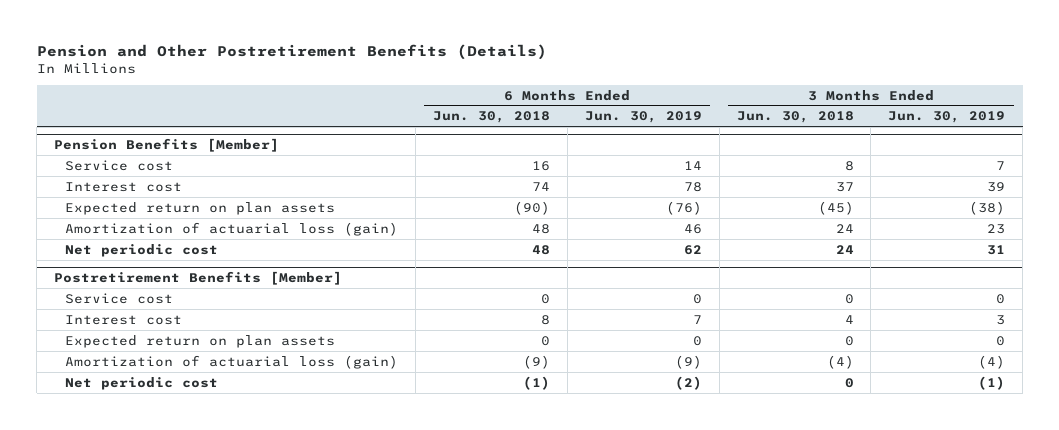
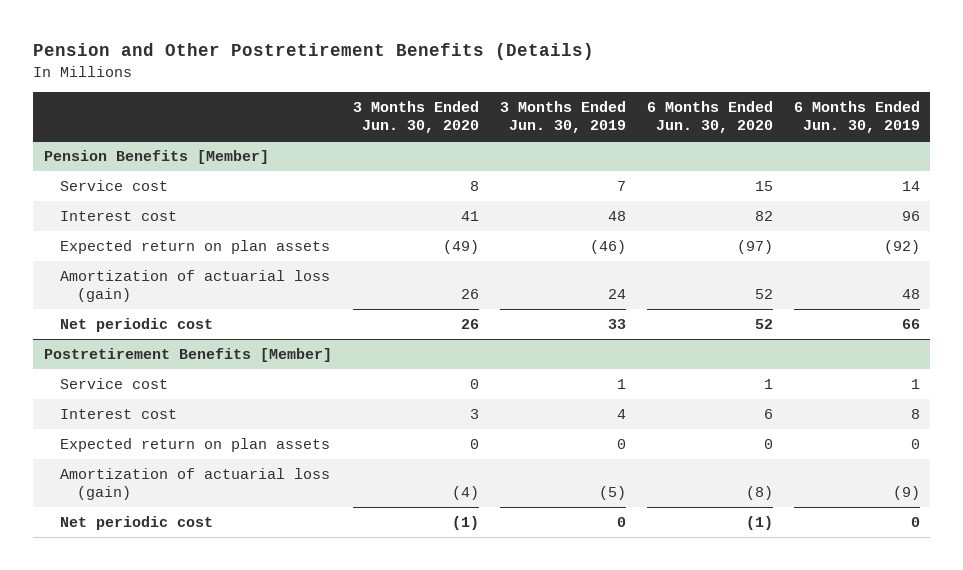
[433,111,551,124] Jun. 30, 2018 -> none
[736,111,854,124] Jun. 30, 2018 -> none
none -> [352,100,479,134] 3 Months Ended Jun. 30, 2020
none -> [646,100,773,134] 6 Months Ended Jun. 30, 2020
[683,181,702,192] 78 -> [901,210,920,221] 96
[987,181,1006,192] 39 -> [607,210,626,221] 48
[665,200,702,215] (76) -> [883,239,920,254] (92)
[969,200,1006,215] (38) -> [589,239,626,254] (46)
[683,223,702,234] 46 -> [901,289,920,300] 48
[987,223,1006,234] 23 -> [607,289,626,300] 24
[683,244,702,255] 62 -> [901,318,920,329] 66
[987,244,1006,255] 31 -> [607,318,626,329] 33
[692,293,702,304] 0 -> [910,378,920,389] 1
[996,293,1006,304] 0 -> [616,378,626,389] 1
[692,314,702,324] 7 -> [910,408,920,419] 8
[996,314,1006,325] 3 -> [616,408,626,419] 4
[978,354,1006,369] (4) -> [598,486,626,501] (5)
[674,375,702,390] (2) -> [910,516,920,527] 0
[978,375,1006,390] (1) -> [616,516,626,527] 0

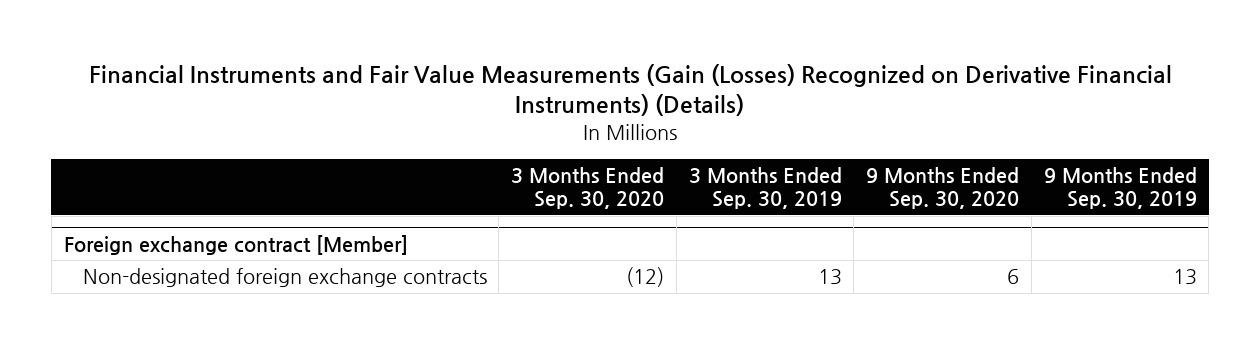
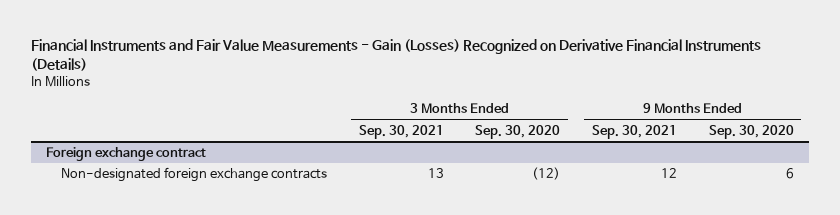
[89,63,1173,117] Financial Instruments and Fair Value Measurements (Gain (Losses) Recognized on Derivative Financial Instruments) (Details) -> [30,38,761,72] Financial Instruments and Fair Value Measurements - Gain (Losses) Recognized on Derivative Financial Instruments (Details)
[688,166,842,210] 3 Months Ended Sep. 30, 2019 -> none
[1043,166,1197,210] 9 Months Ended Sep. 30, 2019 -> none
none -> [358,124,444,139] Sep. 30, 2021
none -> [591,124,677,139] Sep. 30, 2021
[63,234,408,255] Foreign exchange contract [Member] -> [46,147,207,162] Foreign exchange contract

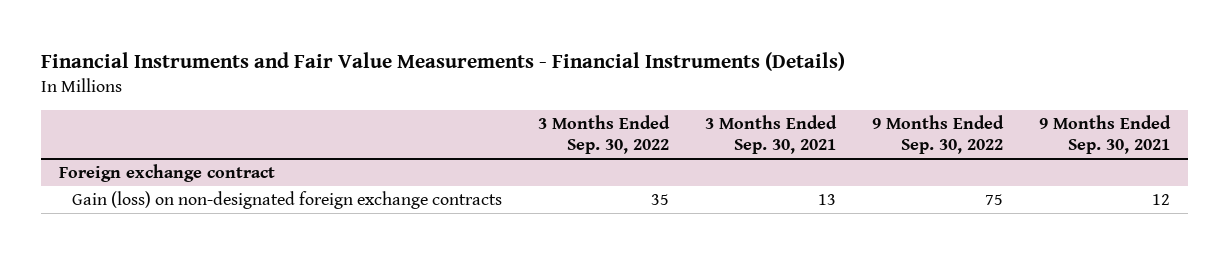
[30,38,761,72] Financial Instruments and Fair Value Measurements - Gain (Losses) Recognized on Derivative Financial Instruments (Details) -> [40,52,845,72] Financial Instruments and Fair Value Measurements - Financial Instruments (Details)
[475,124,561,139] Sep. 30, 2020 -> none
[708,124,794,139] Sep. 30, 2020 -> none
none -> [537,114,670,155] 3 Months Ended Sep. 30, 2022
none -> [871,114,1004,155] 9 Months Ended Sep. 30, 2022
[61,167,328,183] Non-designated foreign exchange contracts -> [71,191,502,210] Gain (loss) on non-designated foreign exchange contracts

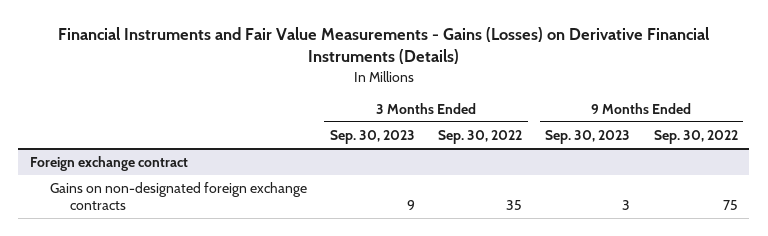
[40,52,845,72] Financial Instruments and Fair Value Measurements - Financial Instruments (Details) -> [57,27,709,65] Financial Instruments and Fair Value Measurements - Gains (Losses) on Derivative Financial Instruments (Details)
[704,114,837,155] 3 Months Ended Sep. 30, 2021 -> none
[1038,114,1171,155] 9 Months Ended Sep. 30, 2021 -> none
none -> [329,130,415,145] Sep. 30, 2023
none -> [545,130,631,145] Sep. 30, 2023
[71,191,502,210] Gain (loss) on non-designated foreign exchange contracts -> [49,182,307,210] Gains on non-designated foreign exchange contracts

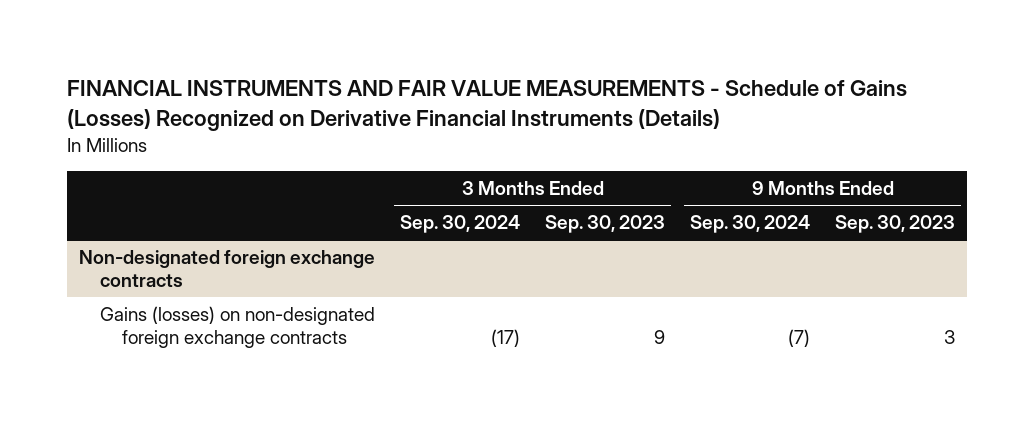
[57,27,709,65] Financial Instruments and Fair Value Measurements - Gains (Losses) on Derivative Financial Instruments (Details) -> [66,80,907,132] FINANCIAL INSTRUMENTS AND FAIR VALUE MEASUREMENTS - Schedule of Gains (Losses) Recognized on Derivative Financial Instruments (Details)
[438,130,523,145] Sep. 30, 2022 -> none
[653,130,738,145] Sep. 30, 2022 -> none
none -> [400,215,521,234] Sep. 30, 2024
none -> [690,215,811,234] Sep. 30, 2024
[29,156,188,172] Foreign exchange contract -> [79,250,376,288] Non-designated foreign exchange contracts
[49,182,307,210] Gains on non-designated foreign exchange contracts -> [100,306,376,349] Gains (losses) on non-designated foreign exchange contracts

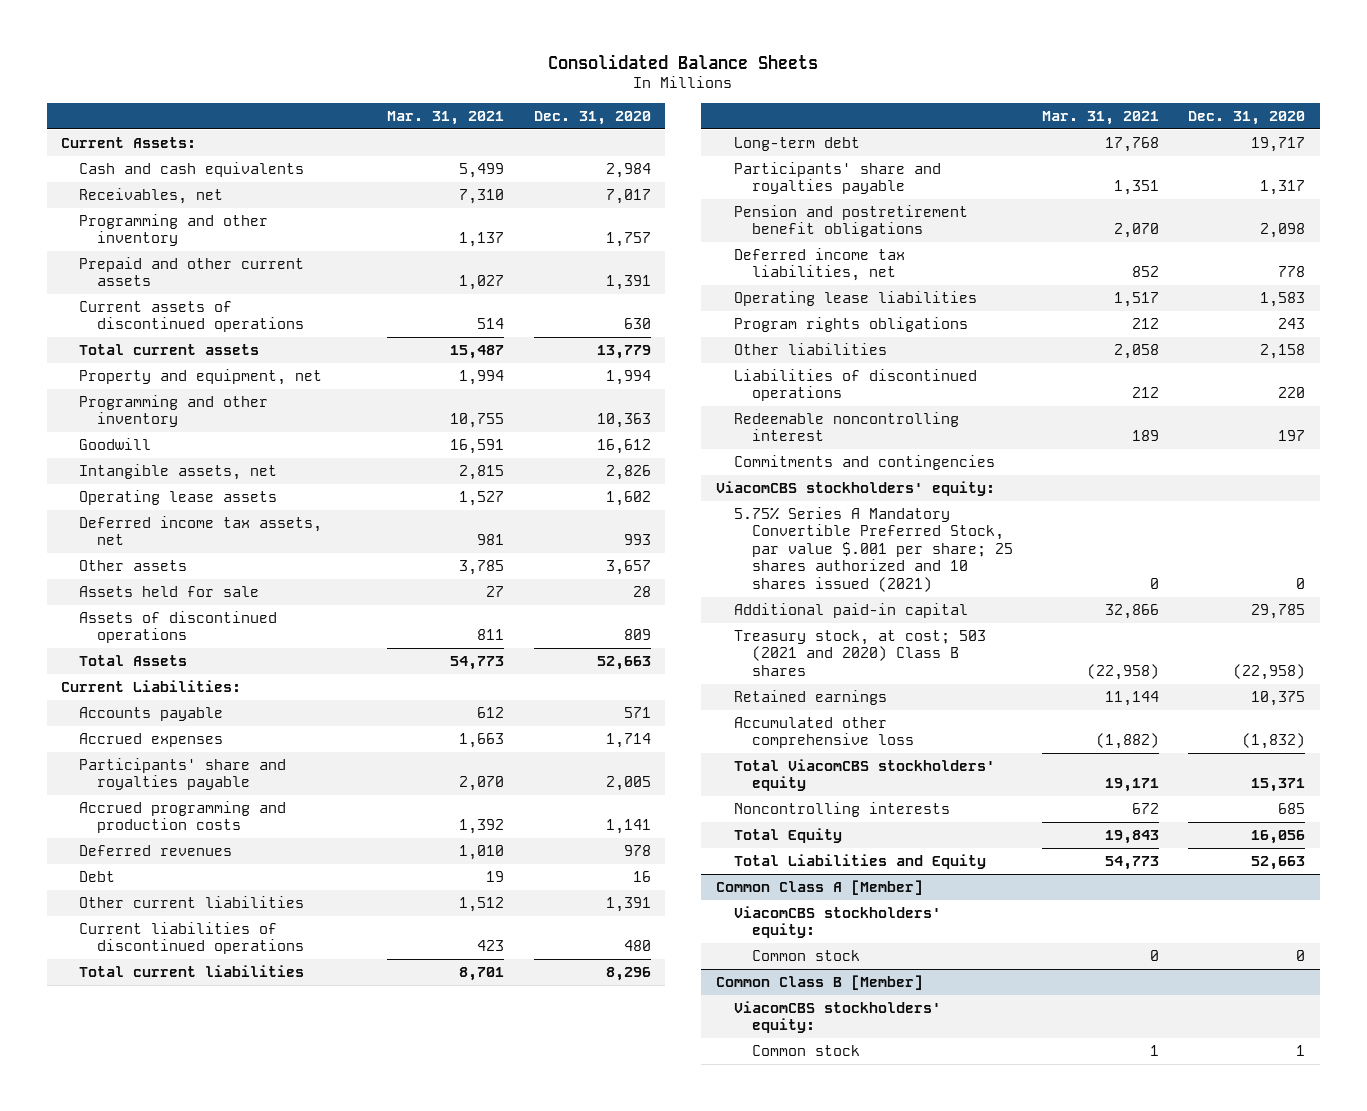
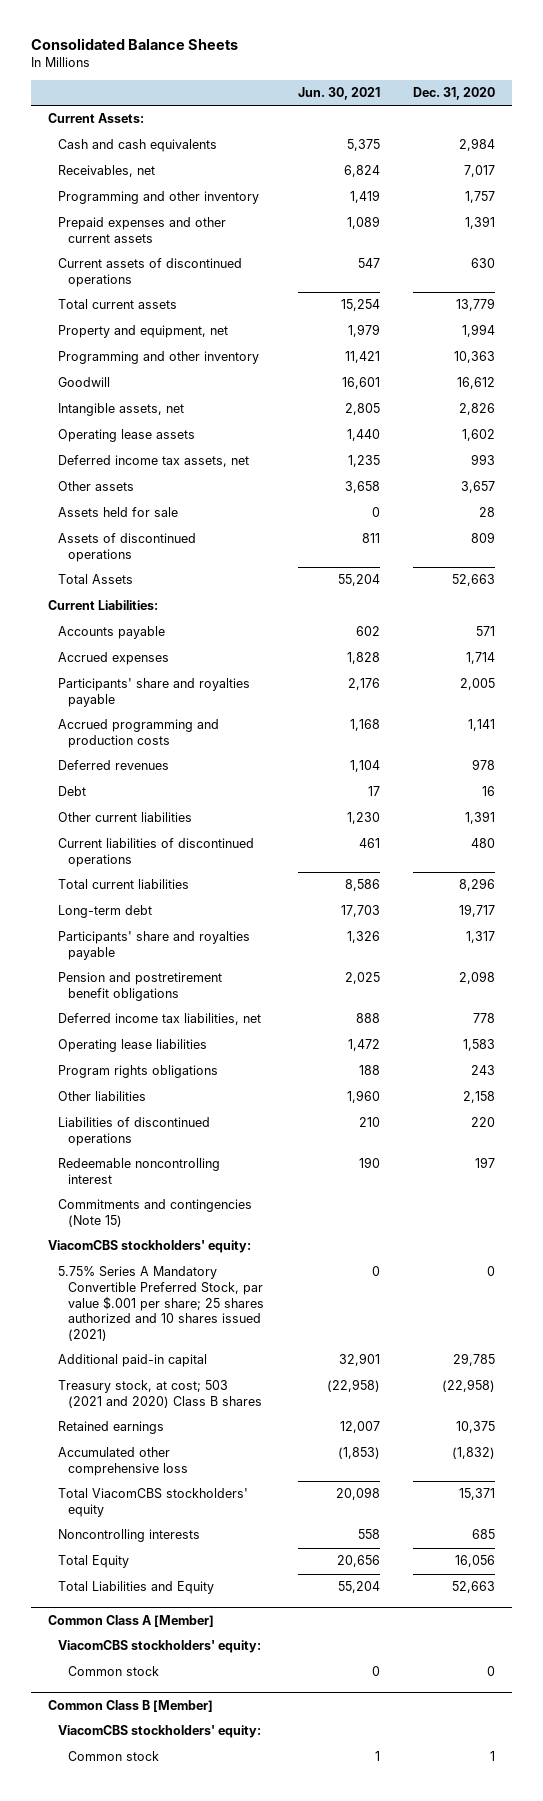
[387,110,505,125] Mar. 31, 2021 -> none
none -> [297,87,380,101] Jun. 30, 2021
[79,256,305,287] Prepaid and other current assets -> [57,217,226,244] Prepaid expenses and other current assets
[733,454,995,470] Commitments and contingencies -> [57,1199,252,1228] Commitments and contingencies (Note 15)

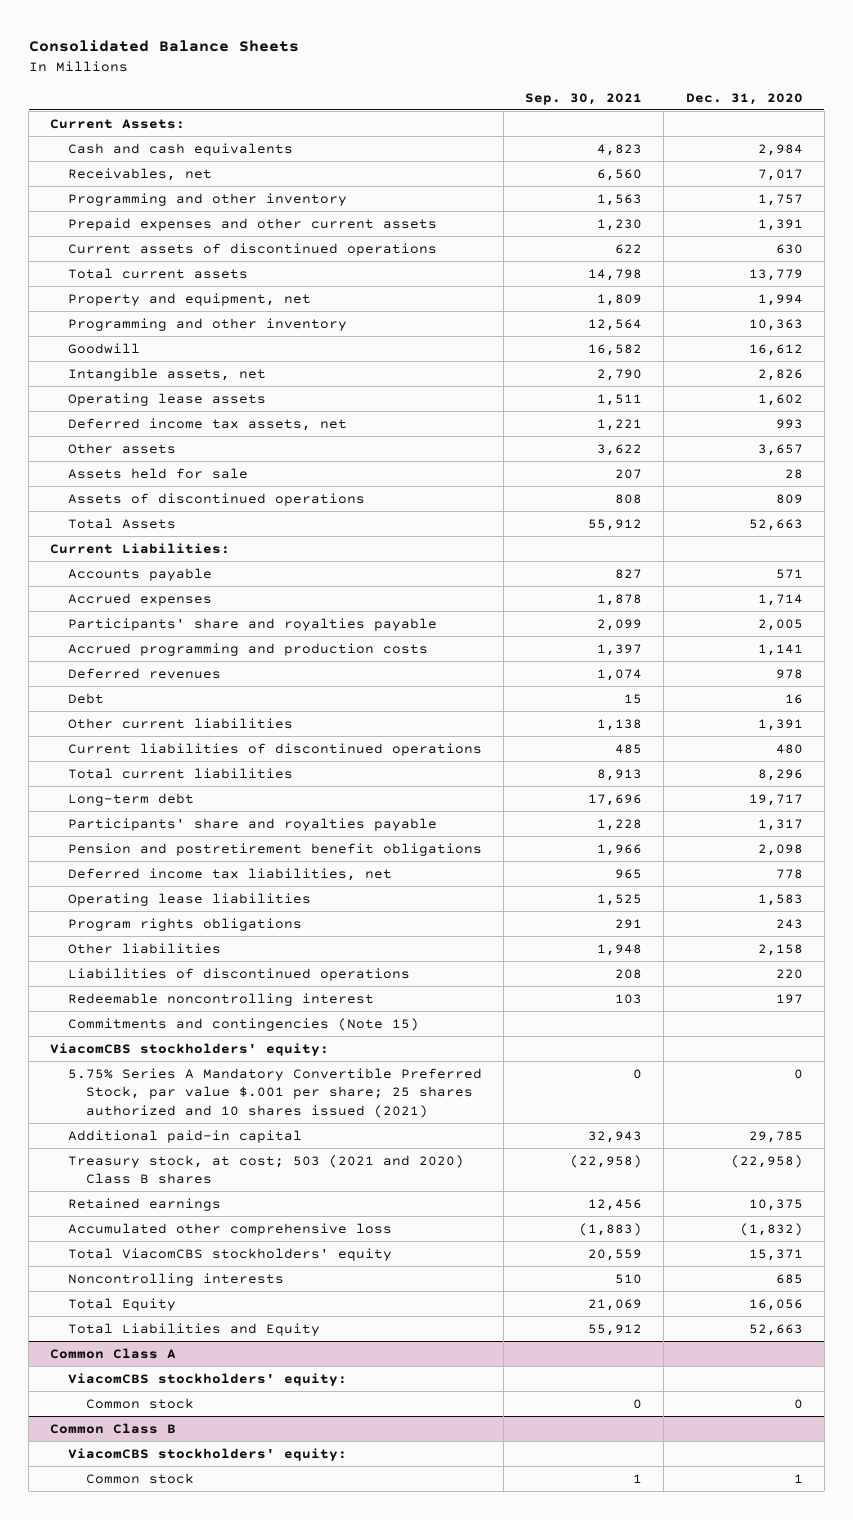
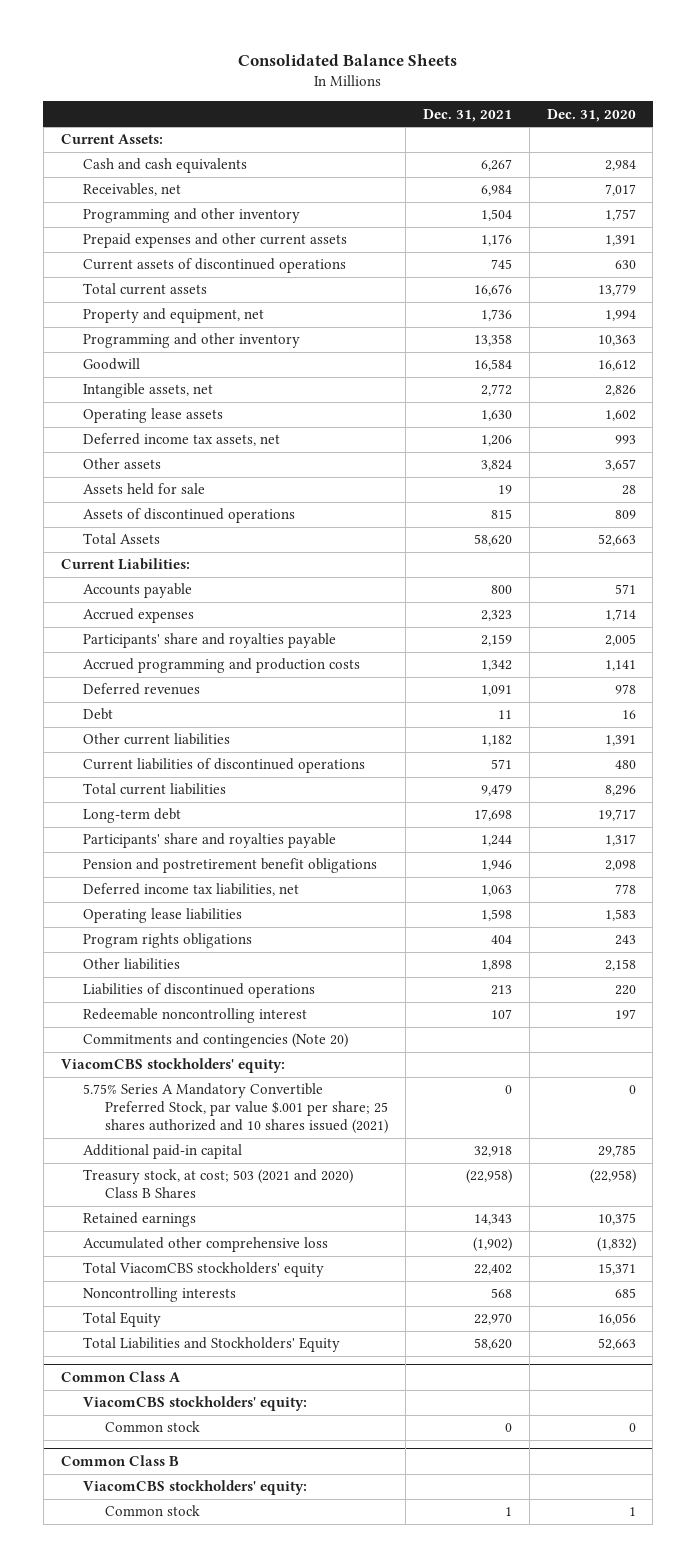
[525,92,643,105] Sep. 30, 2021 -> none
none -> [422,108,512,122] Dec. 31, 2021
[67,1017,419,1031] Commitments and contingencies (Note 15) -> [82,1033,348,1049] Commitments and contingencies (Note 20)
[67,1154,464,1185] Treasury stock, at cost; 503 (2021 and 2020) Class B shares -> [82,1169,353,1199] Treasury stock, at cost; 503 (2021 and 2020) Class B Shares
[67,1322,320,1336] Total Liabilities and Equity -> [82,1337,340,1353] Total Liabilities and Stockholders' Equity

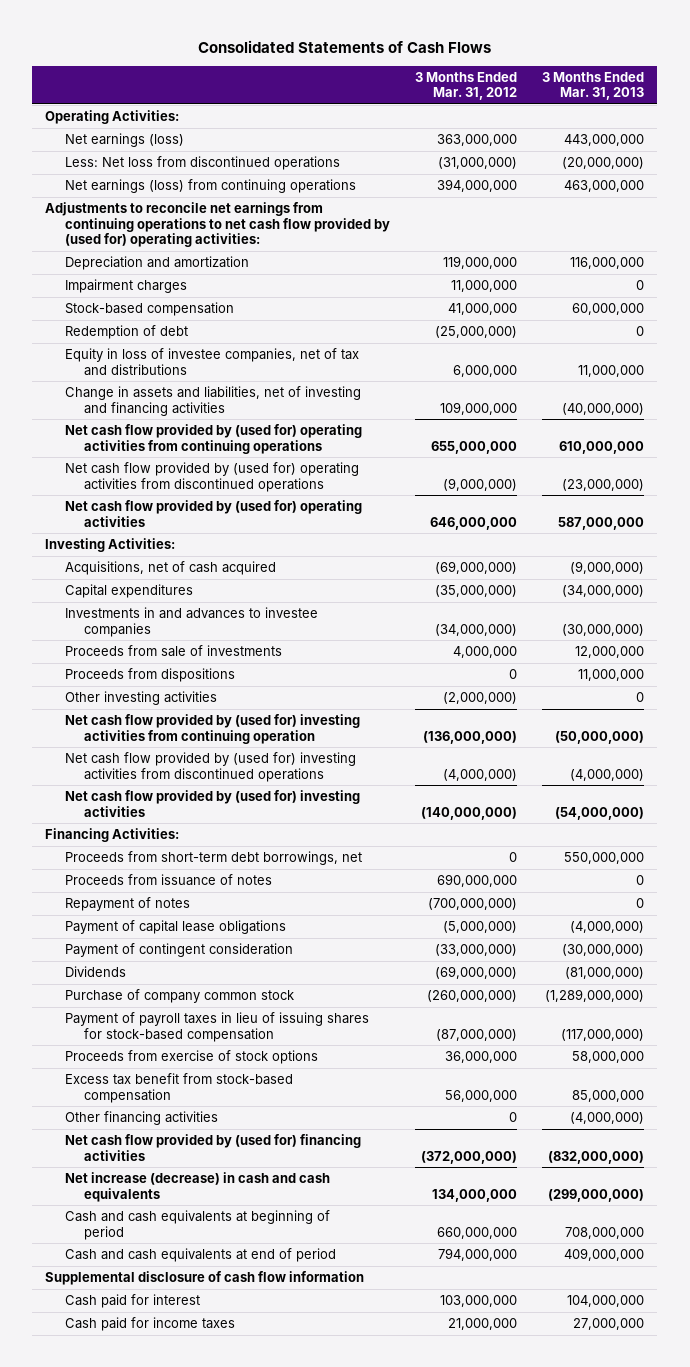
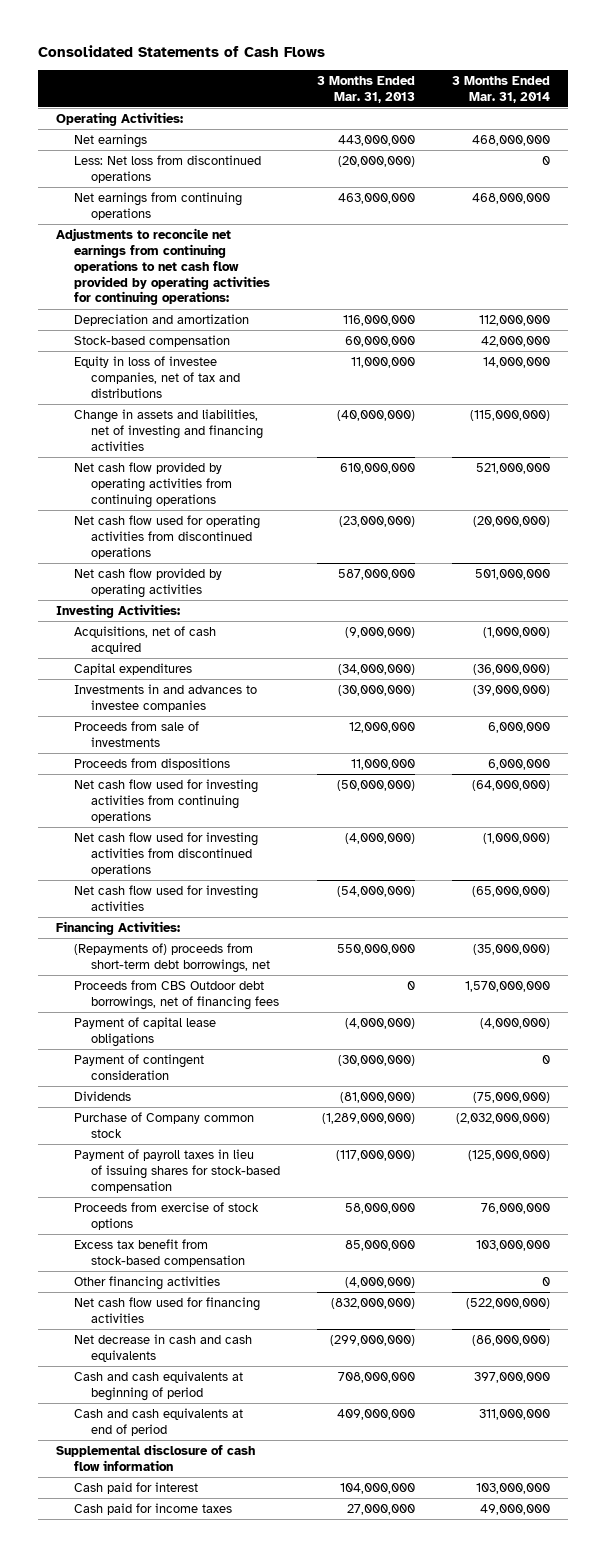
[415,71,518,101] 3 Months Ended Mar. 31, 2012 -> none
none -> [451,75,550,103] 3 Months Ended Mar. 31, 2014
[64,133,184,148] Net earnings (loss) -> [73,133,147,148] Net earnings
[64,179,356,194] Net earnings (loss) from continuing operations -> [73,191,242,220] Net earnings from continuing operations
[45,202,390,247] Adjustments to reconcile net earnings from continuing operations to net cash flow provided by (used for) operating activities: -> [56,227,270,306] Adjustments to reconcile net earnings from continuing operations to net cash flow provided by operating activities for continuing operations:
[64,279,187,294] Impairment charges -> none
[64,325,188,340] Redemption of debt -> none
[64,424,362,454] Net cash flow provided by (used for) operating activities from continuing operations -> [73,461,233,508] Net cash flow provided by operating activities from continuing operations
[64,462,359,492] Net cash flow provided by (used for) operating activities from discontinued operations -> [73,514,260,559] Net cash flow used for operating activities from discontinued operations
[64,500,362,527] Net cash flow provided by (used for) operating activities -> [73,567,222,598] Net cash flow provided by operating activities
[64,691,217,706] Other investing activities -> none
[64,714,360,744] Net cash flow provided by (used for) investing activities from continuing operation -> [73,778,258,823] Net cash flow used for investing activities from continuing operations
[64,752,356,782] Net cash flow provided by (used for) investing activities from discontinued operations -> [73,831,258,876] Net cash flow used for investing activities from discontinued operations
[64,790,360,817] Net cash flow provided by (used for) investing activities -> [73,884,258,911] Net cash flow used for investing activities
[64,874,272,887] Proceeds from issuance of notes -> none
[64,897,190,912] Repayment of notes -> none
[64,851,362,866] Proceeds from short-term debt borrowings, net -> [73,942,271,973] (Repayments of) proceeds from short-term debt borrowings, net
none -> [73,979,280,1010] Proceeds from CBS Outdoor debt borrowings, net of financing fees
[64,989,294,1004] Purchase of company common stock -> [73,1111,254,1138] Purchase of Company common stock
[64,1134,361,1161] Net cash flow provided by (used for) financing activities -> [73,1296,260,1323] Net cash flow used for financing activities
[64,1172,330,1202] Net increase (decrease) in cash and cash equivalents -> [73,1333,252,1362] Net decrease in cash and cash equivalents

